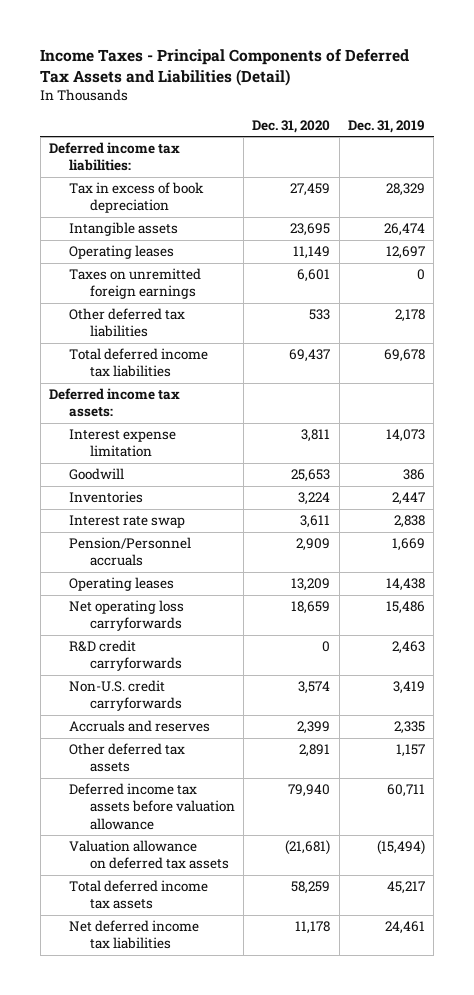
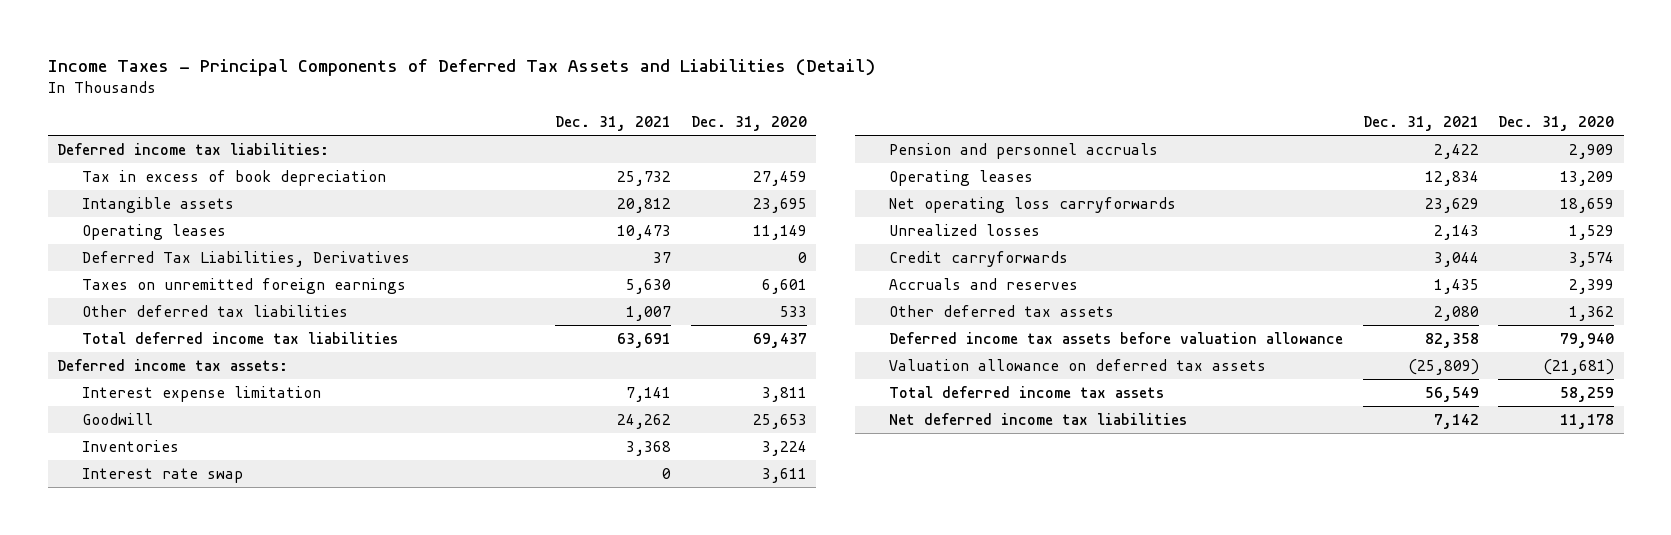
[347,120,425,134] Dec. 31, 2019 -> none
none -> [555,116,672,132] Dec. 31, 2021
none -> [81,250,410,267] Deferred Tax Liabilities, Derivatives
[69,537,192,567] Pension/Personnel accruals -> [889,142,1159,159] Pension and personnel accruals
[69,640,182,672] R&D credit carryforwards -> none
none -> [889,223,1041,236] Unrealized losses
[69,680,182,712] Non-U.S. credit carryforwards -> [889,250,1069,267] Credit carryforwards
[299,744,331,758] 2,891 -> [1569,305,1615,321] 1,362

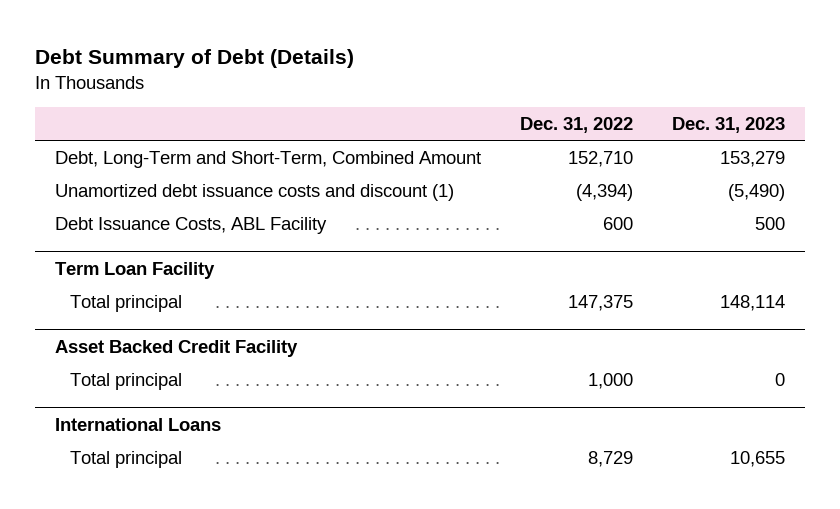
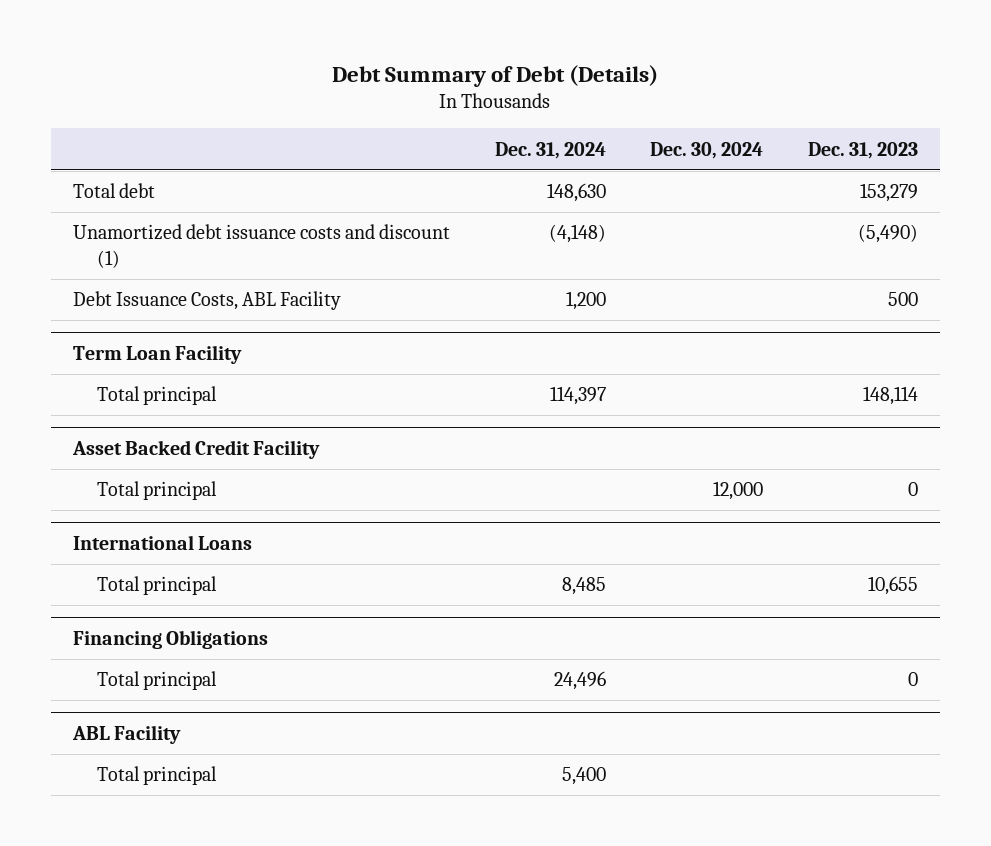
[519,117,633,134] Dec. 31, 2022 -> none
none -> [494,141,606,159] Dec. 31, 2024
none -> [650,141,764,159] Dec. 30, 2024
[54,151,481,169] Debt, Long-Term and Short-Term, Combined Amount -> [73,183,156,199] Total debt
none -> [73,630,269,650] Financing Obligations
none -> [97,671,218,691] Total principal
none -> [72,725,182,745] ABL Facility
none -> [97,766,218,786] Total principal

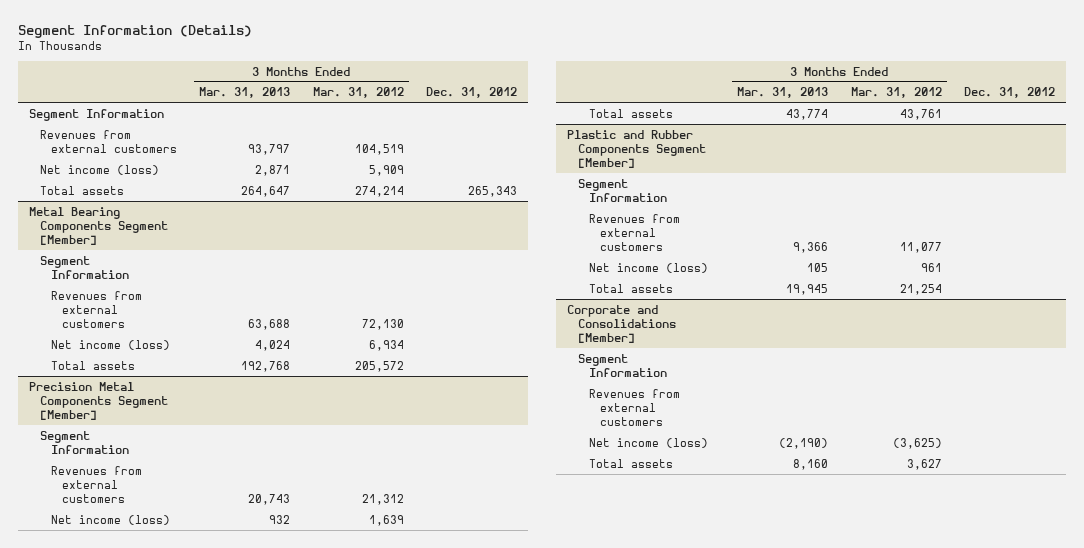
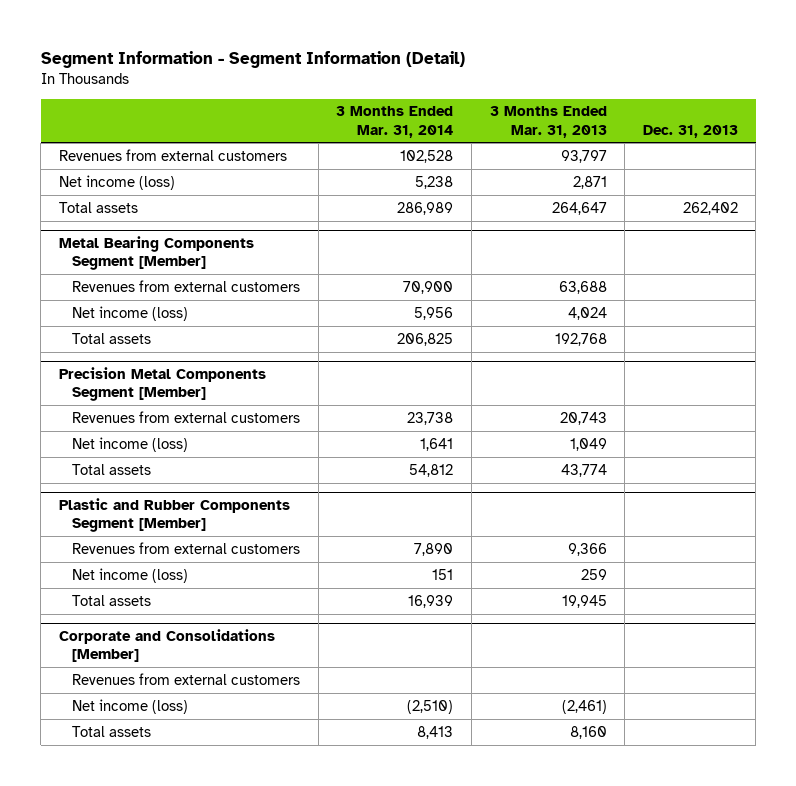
[17,24,252,38] Segment Information (Details) -> [40,50,465,68] Segment Information - Segment Information (Detail)
[312,87,404,99] Mar. 31, 2012 -> none
[425,87,517,99] Dec. 31, 2012 -> none
none -> [336,106,454,138] 3 Months Ended Mar. 31, 2014
none -> [642,124,738,138] Dec. 31, 2013
[28,108,164,121] Segment Information -> none
[39,255,130,279] Segment Information -> none
[39,430,130,454] Segment Information -> none
[269,514,291,524] 932 -> [569,437,607,451] 1,049
[577,178,667,202] Segment Information -> none
[807,262,829,272] 105 -> [580,568,607,580] 259
[577,353,667,377] Segment Information -> none
[779,437,829,449] (2,190) -> [561,699,607,714] (2,461)

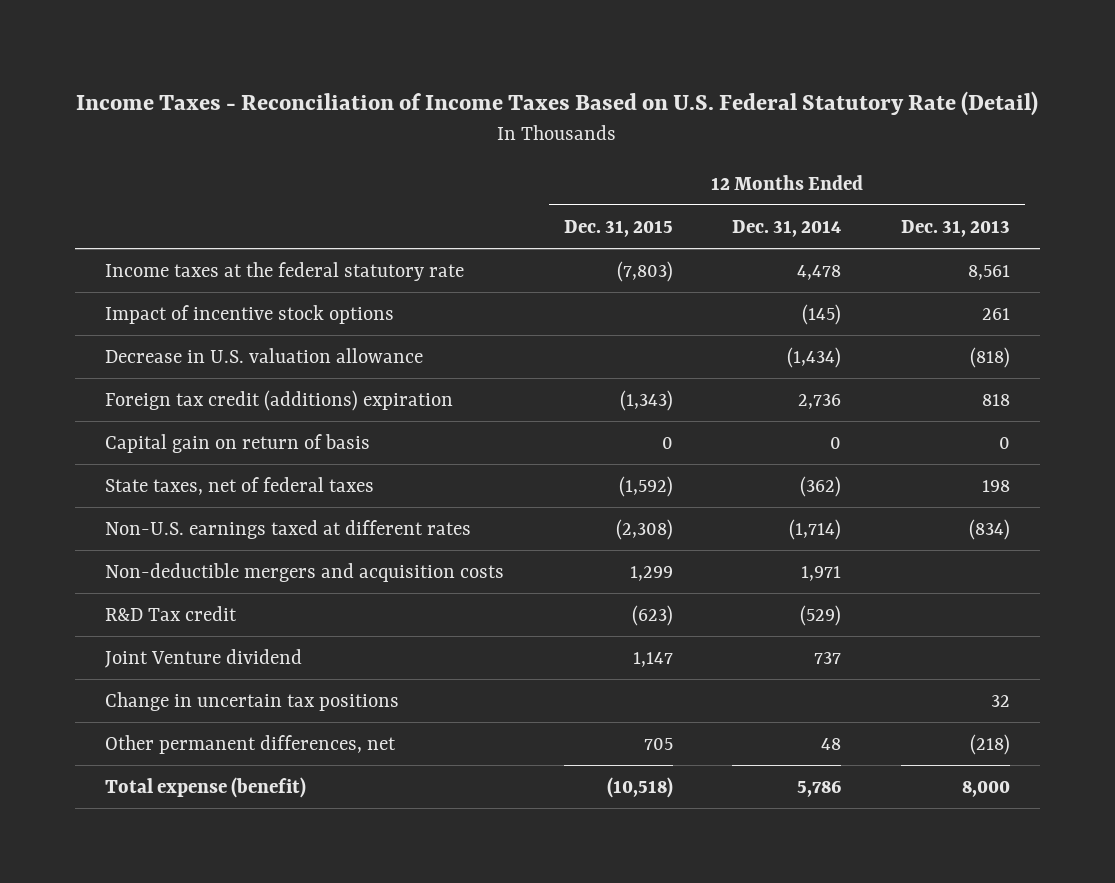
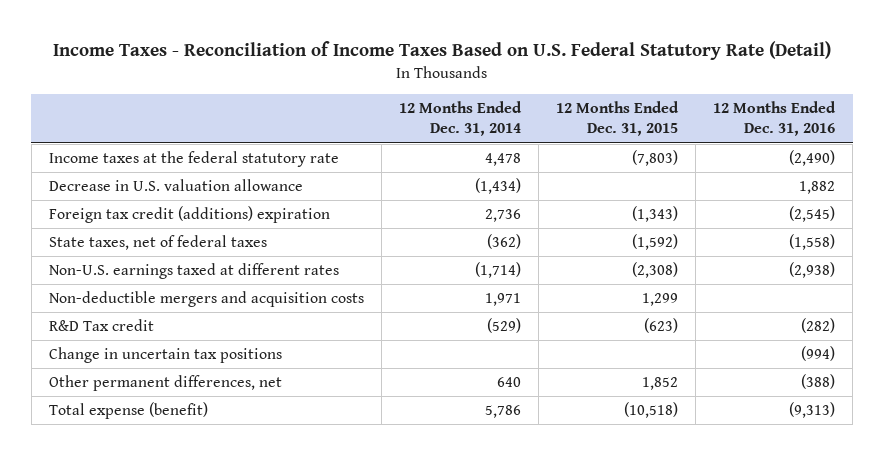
[900,219,1010,237] Dec. 31, 2013 -> none
none -> [713,101,837,137] 12 Months Ended Dec. 31, 2016
[105,304,395,324] Impact of incentive stock options -> none
[105,433,371,453] Capital gain on return of basis -> none
[105,648,303,668] Joint Venture dividend -> none
[643,737,673,750] 705 -> [642,376,679,390] 1,852
[821,737,842,750] 48 -> [497,376,522,387] 640

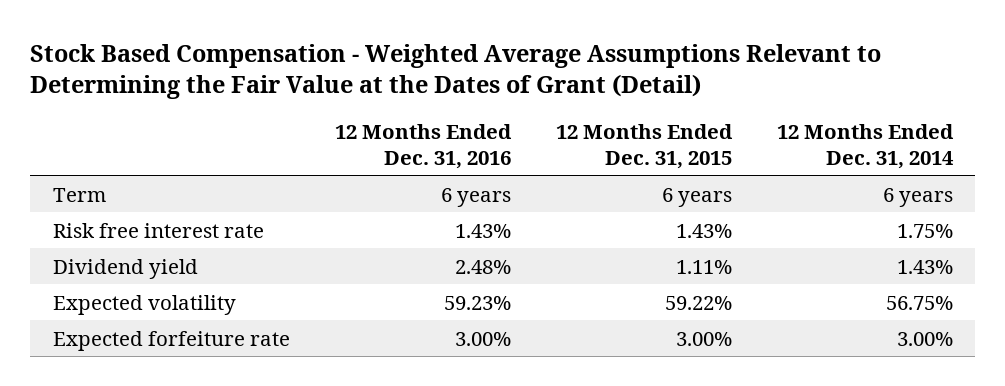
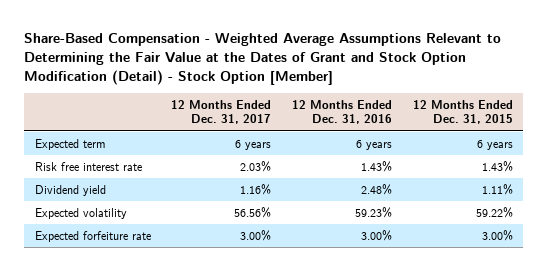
[30,43,882,100] Stock Based Compensation - Weighted Average Assumptions Relevant to Determining the Fair Value at the Dates of Grant (Detail) -> [24,33,502,85] Share-Based Compensation - Weighted Average Assumptions Relevant to Determining the Fair Value at the Dates of Grant and Stock Option Modification (Detail) - Stock Option [Member]
[776,123,954,169] 12 Months Ended Dec. 31, 2014 -> none
none -> [171,99,272,125] 12 Months Ended Dec. 31, 2017
[52,187,106,202] Term -> [34,138,106,150] Expected term

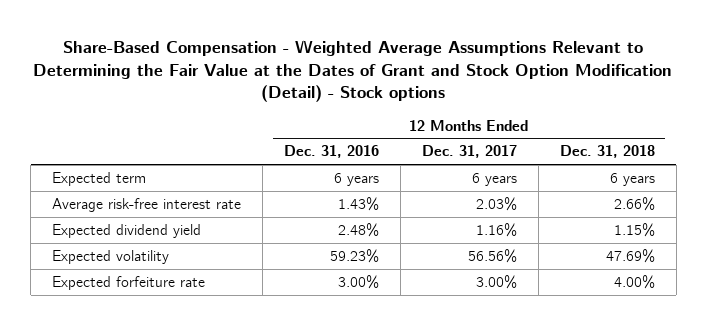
[24,33,502,85] Share-Based Compensation - Weighted Average Assumptions Relevant to Determining the Fair Value at the Dates of Grant and Stock Option Modification (Detail) - Stock Option [Member] -> [33,40,673,103] Share-Based Compensation - Weighted Average Assumptions Relevant to Determining the Fair Value at the Dates of Grant and Stock Option Modification (Detail) - Stock options
[412,99,513,125] 12 Months Ended Dec. 31, 2015 -> none
none -> [559,145,655,159] Dec. 31, 2018
[34,161,142,171] Risk free interest rate -> [52,197,242,212] Average risk-free interest rate
[34,184,106,196] Dividend yield -> [52,223,202,238] Expected dividend yield

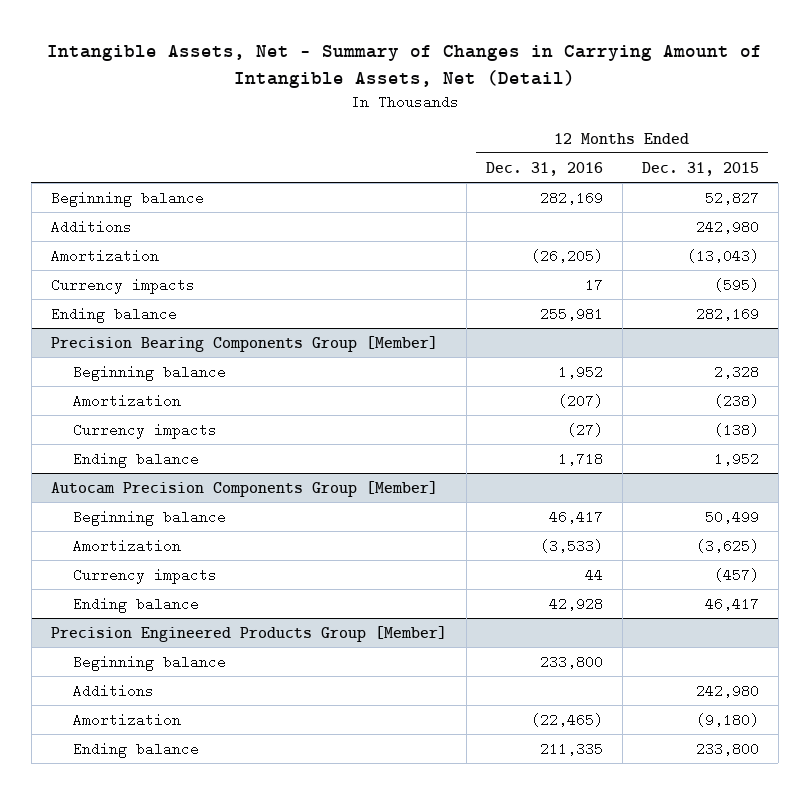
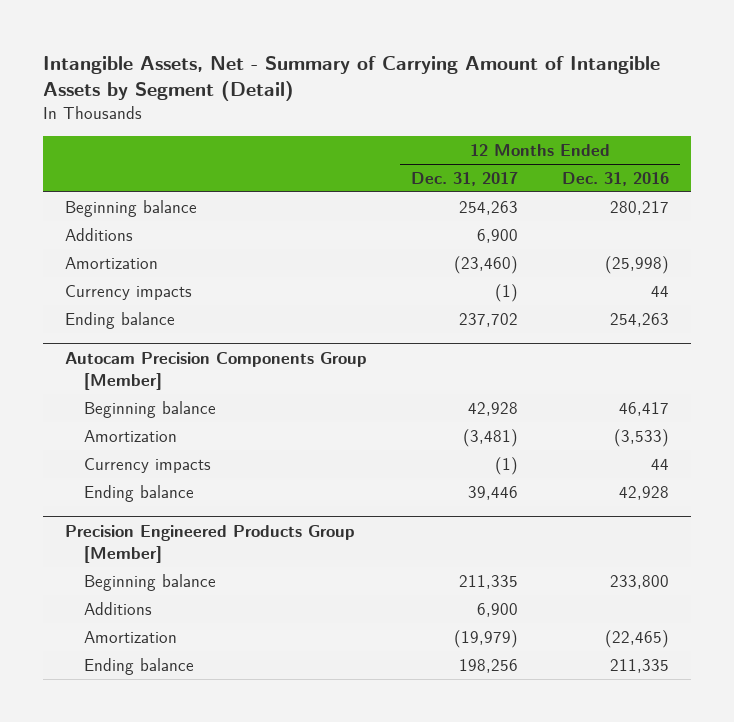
[46,45,762,88] Intangible Assets, Net - Summary of Changes in Carrying Amount of Intangible Assets, Net (Detail) -> [42,55,660,102] Intangible Assets, Net - Summary of Carrying Amount of Intangible Assets by Segment (Detail)
[641,161,759,176] Dec. 31, 2015 -> none
none -> [410,171,518,186] Dec. 31, 2017
[539,190,603,205] 282,169 -> [610,200,670,215] 280,217
[50,335,438,352] Precision Bearing Components Group [Member] -> none
[72,364,226,381] Beginning balance -> none
[72,393,181,408] Amortization -> none
[72,422,217,439] Currency impacts -> none
[72,451,199,468] Ending balance -> none
[530,248,603,263] (26,205) -> [605,255,670,274] (25,998)
[584,277,603,292] 17 -> [651,284,670,297] 44
[539,306,603,321] 255,981 -> [610,312,670,327] 254,263

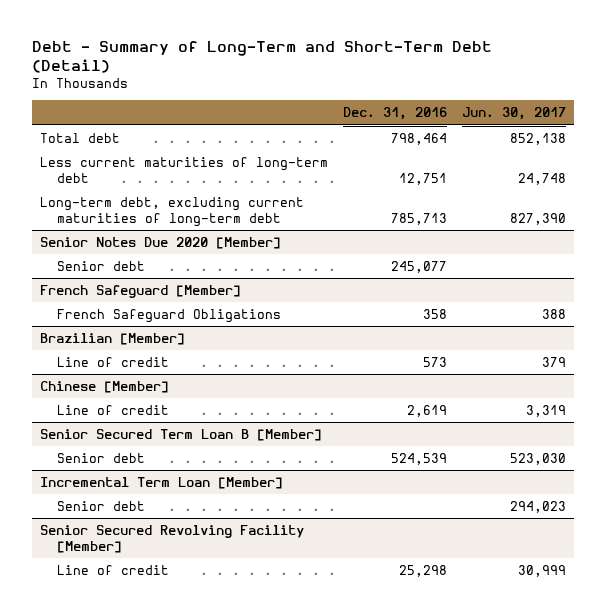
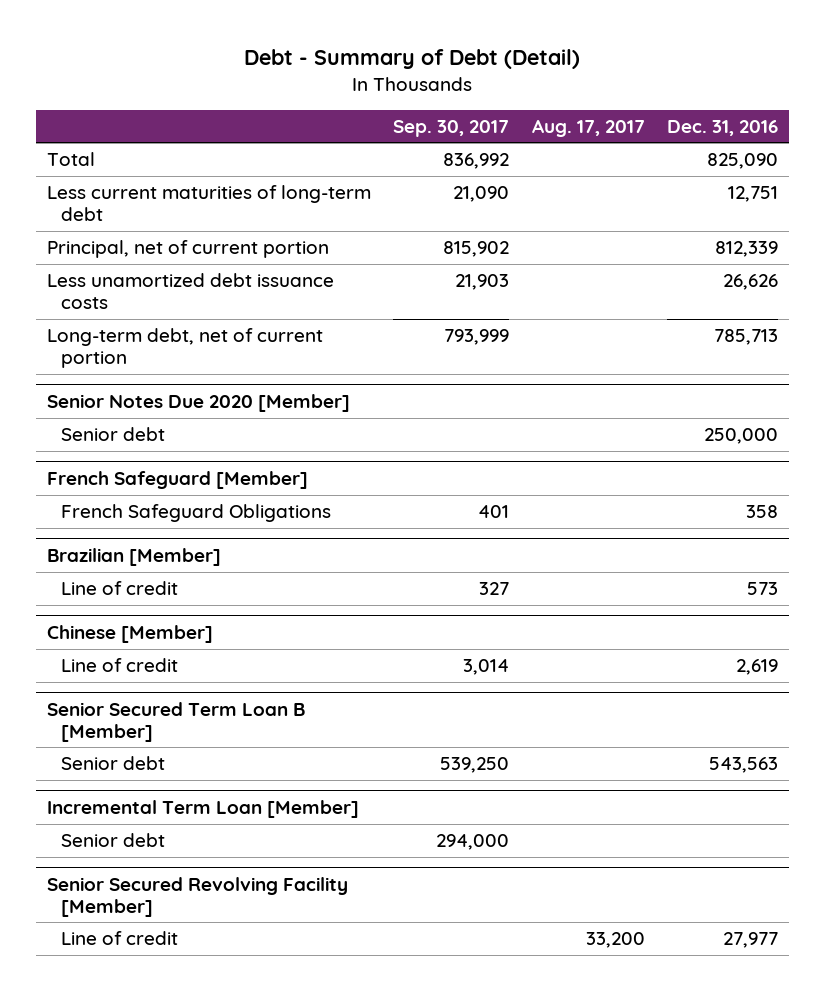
[32,40,493,74] Debt - Summary of Long-Term and Short-Term Debt (Detail) -> [244,49,581,70] Debt - Summary of Debt (Detail)
[462,107,567,121] Jun. 30, 2017 -> none
none -> [393,119,510,137] Sep. 30, 2017
none -> [531,118,645,137] Aug. 17, 2017
[40,132,121,143] Total debt -> [47,152,96,167] Total
[391,132,448,145] 798,464 -> [706,153,778,170] 825,090
none -> [47,240,330,259] Principal, net of current portion
none -> [47,273,335,309] Less unamortized debt issuance costs
[40,196,305,227] Long-term debt, excluding current maturities of long-term debt -> [47,328,324,368] Long-term debt, net of current portion
[391,260,448,273] 245,077 -> [703,428,778,445] 250,000
[391,452,448,465] 524,539 -> [708,757,778,774] 543,563
[399,564,448,577] 25,298 -> [722,932,778,949] 27,977

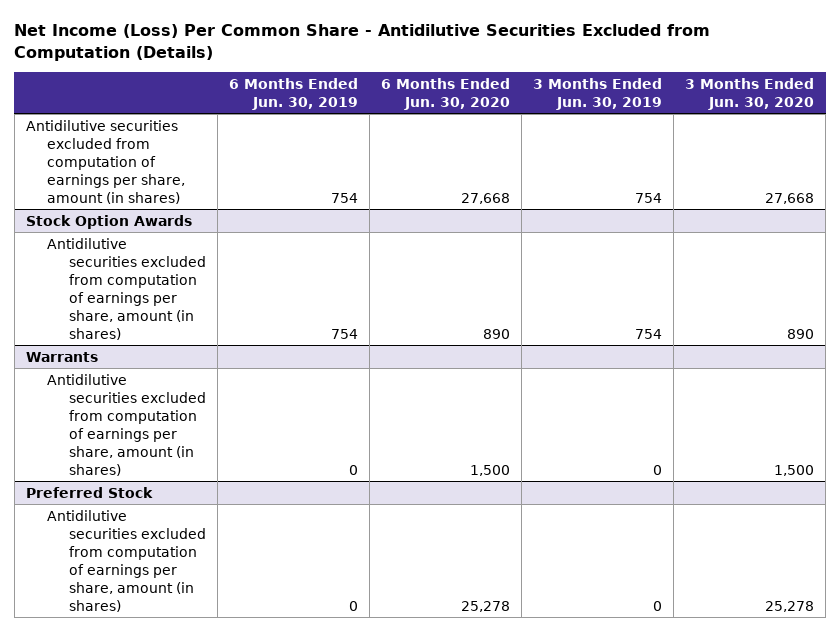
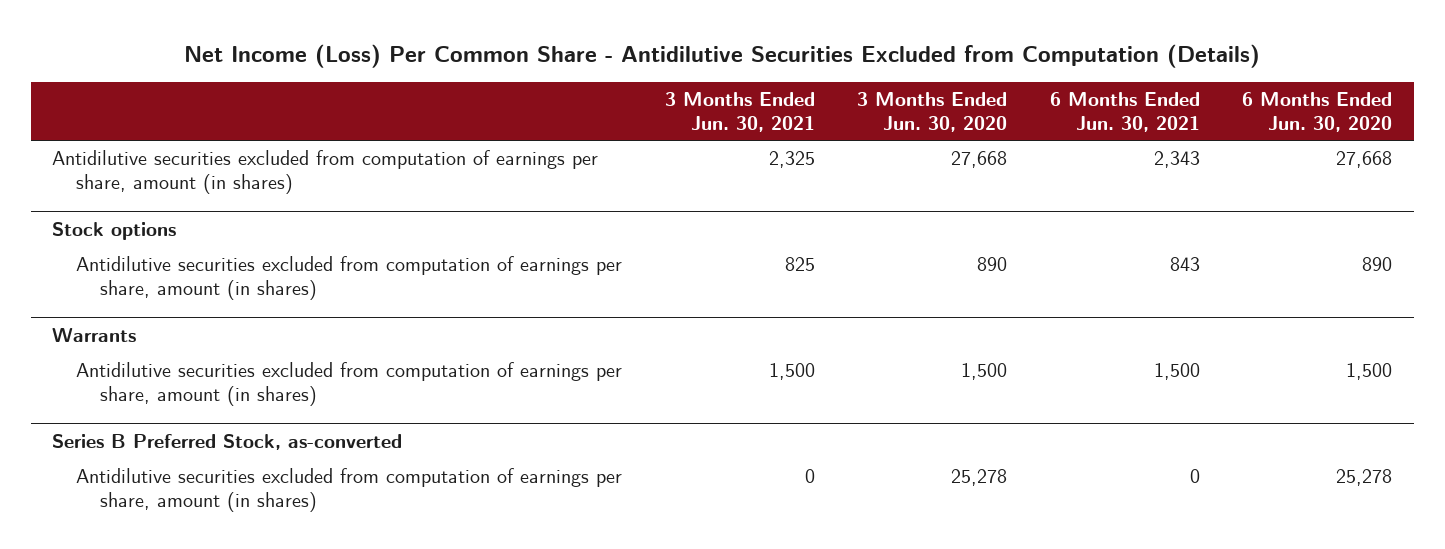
[228,77,358,110] 6 Months Ended Jun. 30, 2019 -> none
[532,77,662,110] 3 Months Ended Jun. 30, 2019 -> none
none -> [664,91,815,132] 3 Months Ended Jun. 30, 2021
none -> [1049,91,1200,132] 6 Months Ended Jun. 30, 2021
[25,214,192,229] Stock Option Awards -> [52,222,177,241] Stock options
[25,486,153,498] Preferred Stock -> [52,434,403,451] Series B Preferred Stock, as-converted

